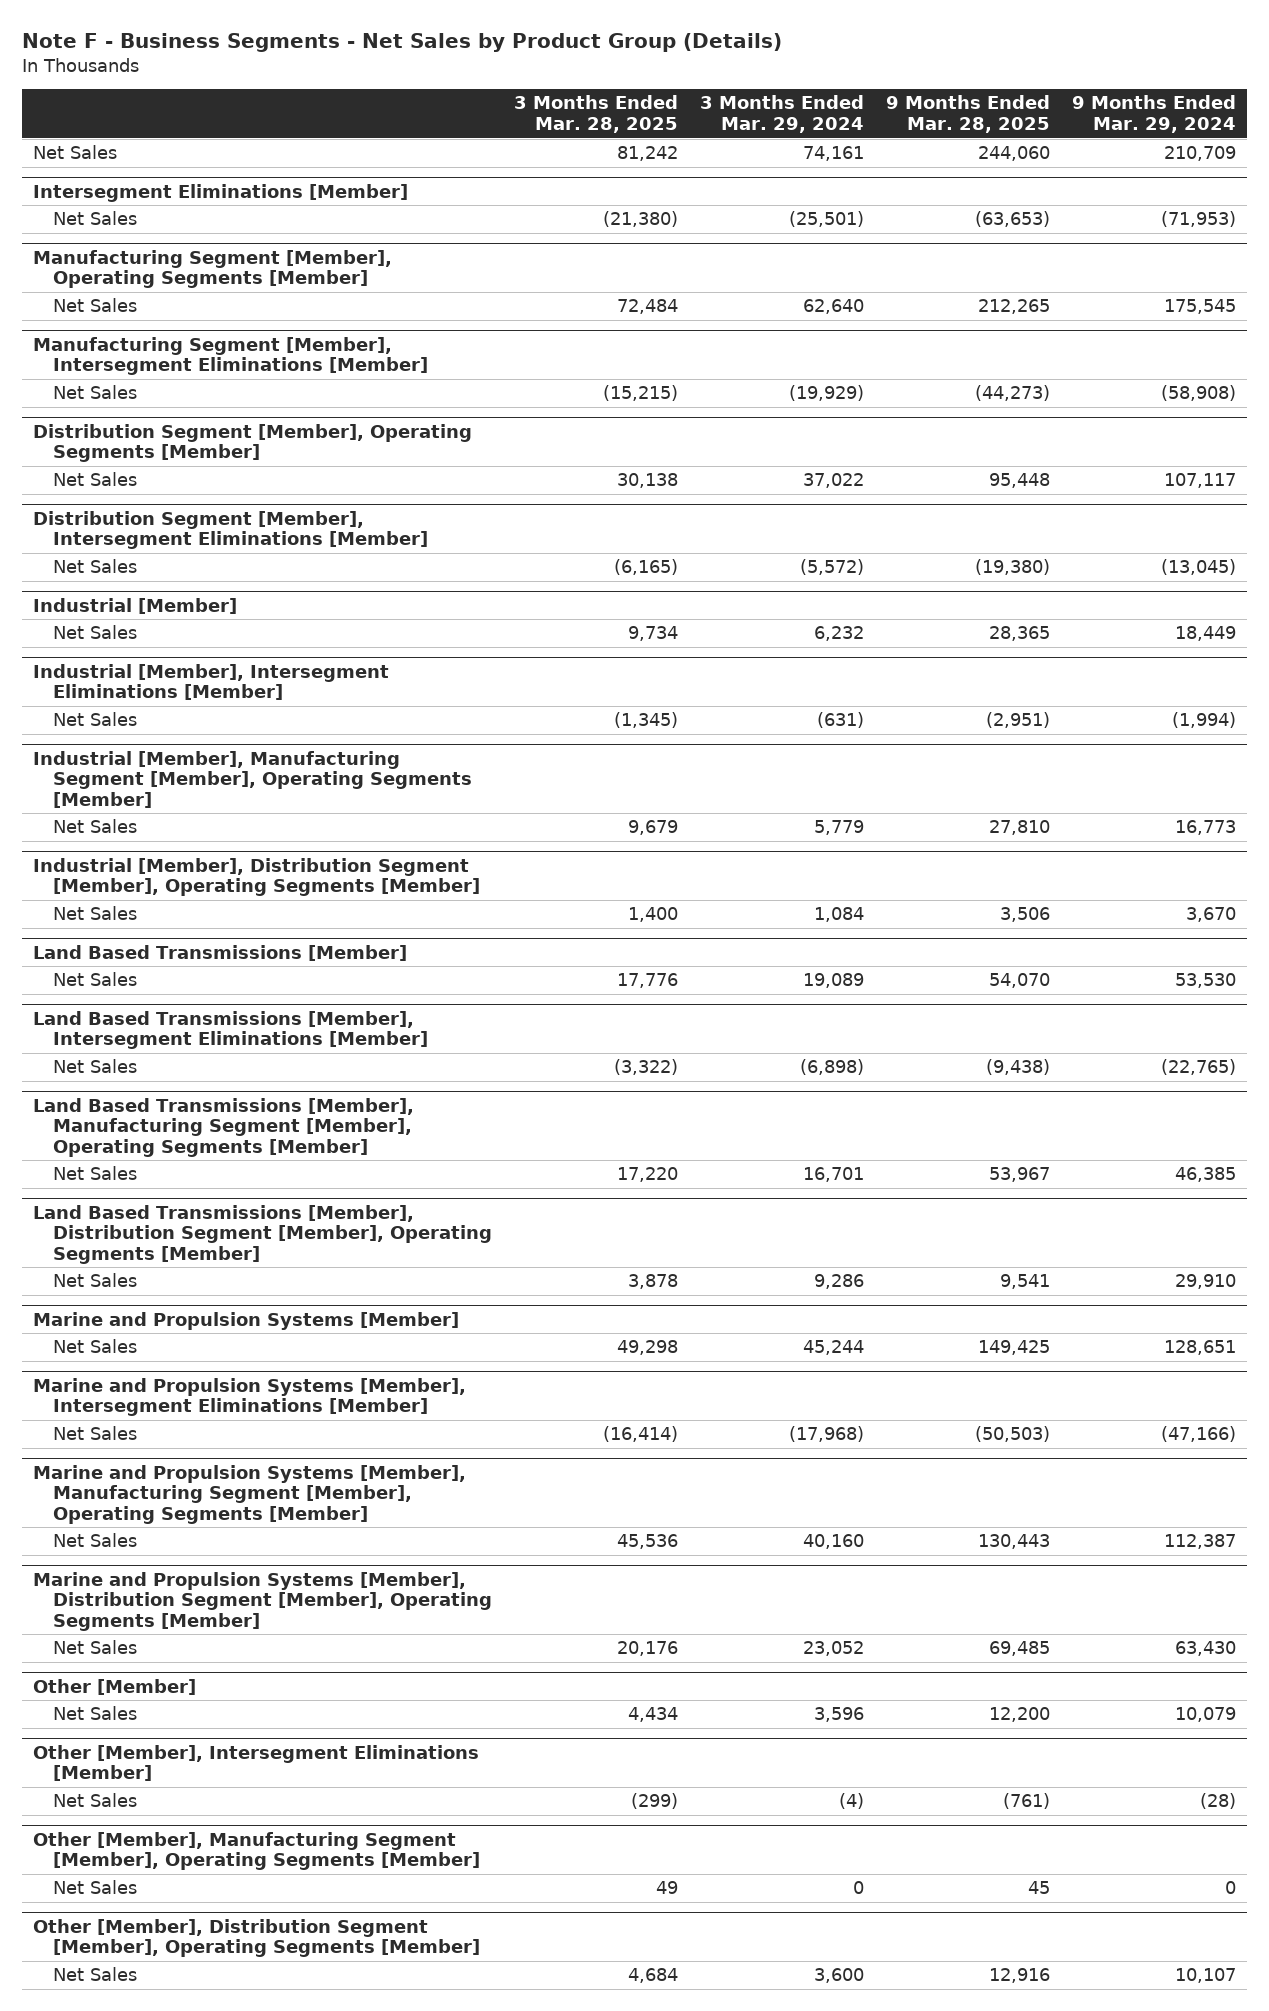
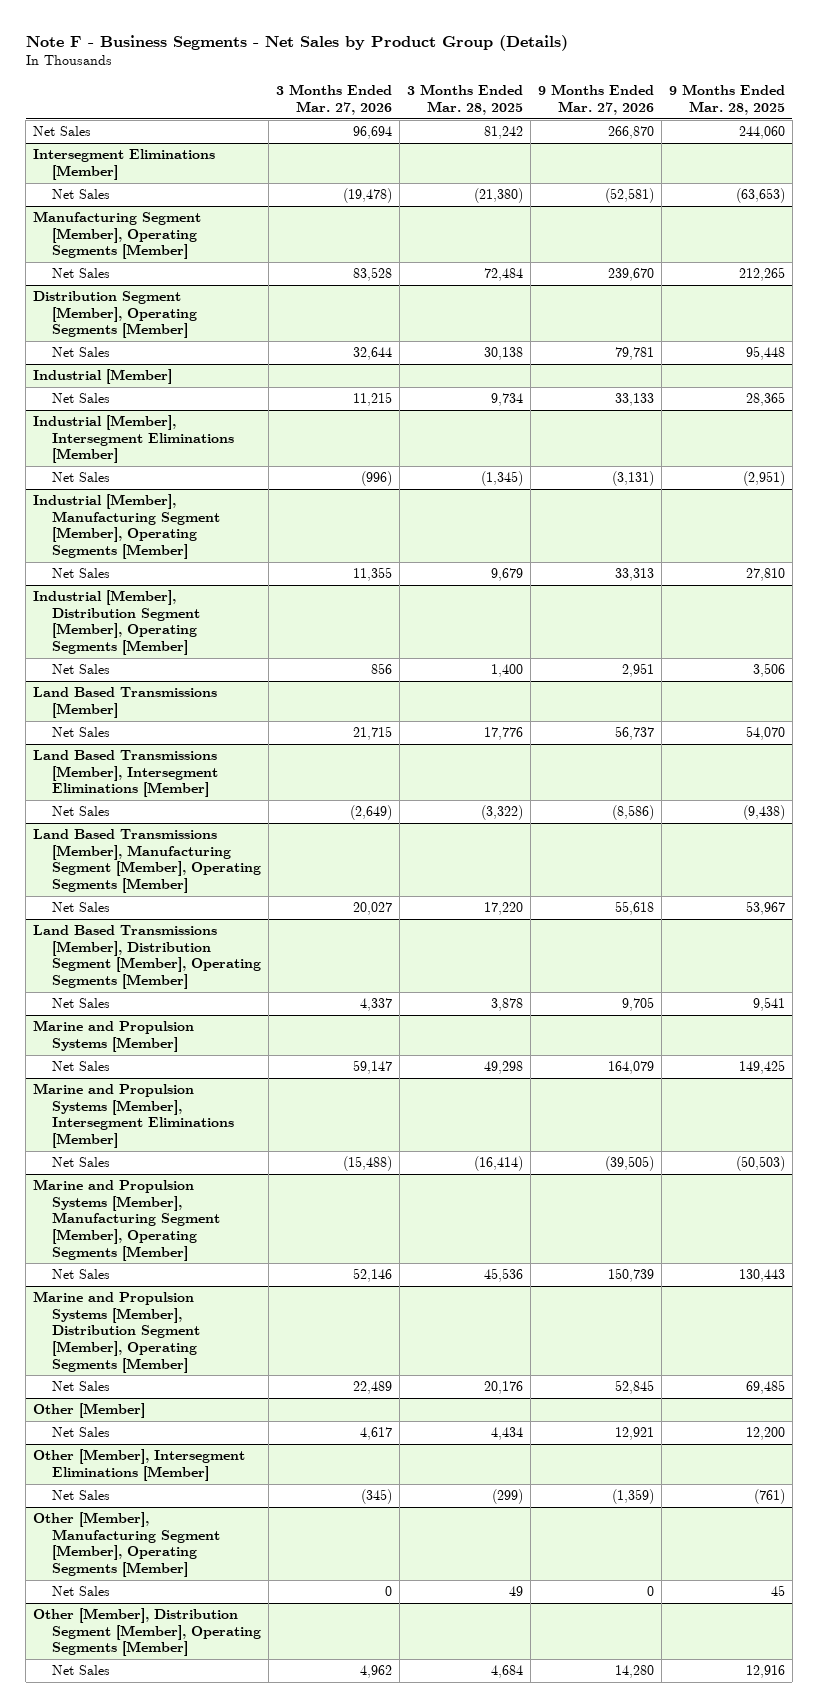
[699,95,864,133] 3 Months Ended Mar. 29, 2024 -> none
[1072,95,1237,133] 9 Months Ended Mar. 29, 2024 -> none
none -> [276,84,393,116] 3 Months Ended Mar. 27, 2026
none -> [538,84,655,116] 9 Months Ended Mar. 27, 2026
[32,336,428,376] Manufacturing Segment [Member], Intersegment Eliminations [Member] -> none
[52,385,137,400] Net Sales -> none
[32,510,428,550] Distribution Segment [Member], Intersegment Eliminations [Member] -> none
[52,559,137,574] Net Sales -> none

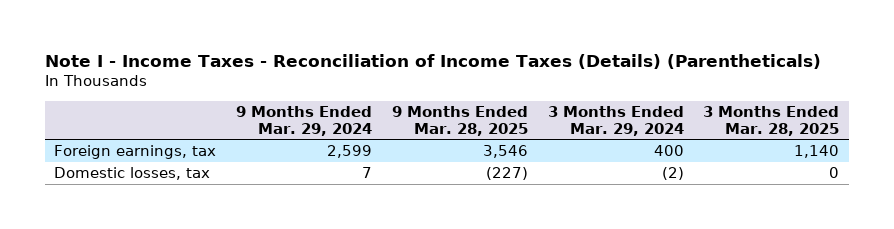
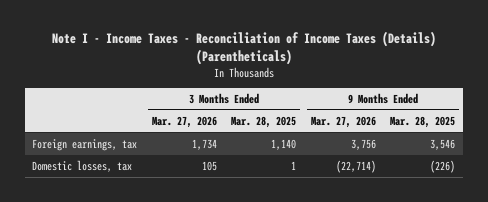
[236,105,373,136] 9 Months Ended Mar. 29, 2024 -> none
[547,105,684,136] 3 Months Ended Mar. 29, 2024 -> none
none -> [151,115,217,128] Mar. 27, 2026
none -> [310,115,376,128] Mar. 27, 2026
[485,167,528,181] (227) -> [430,159,456,173] (226)
[829,167,840,179] 0 -> [291,160,297,170] 1

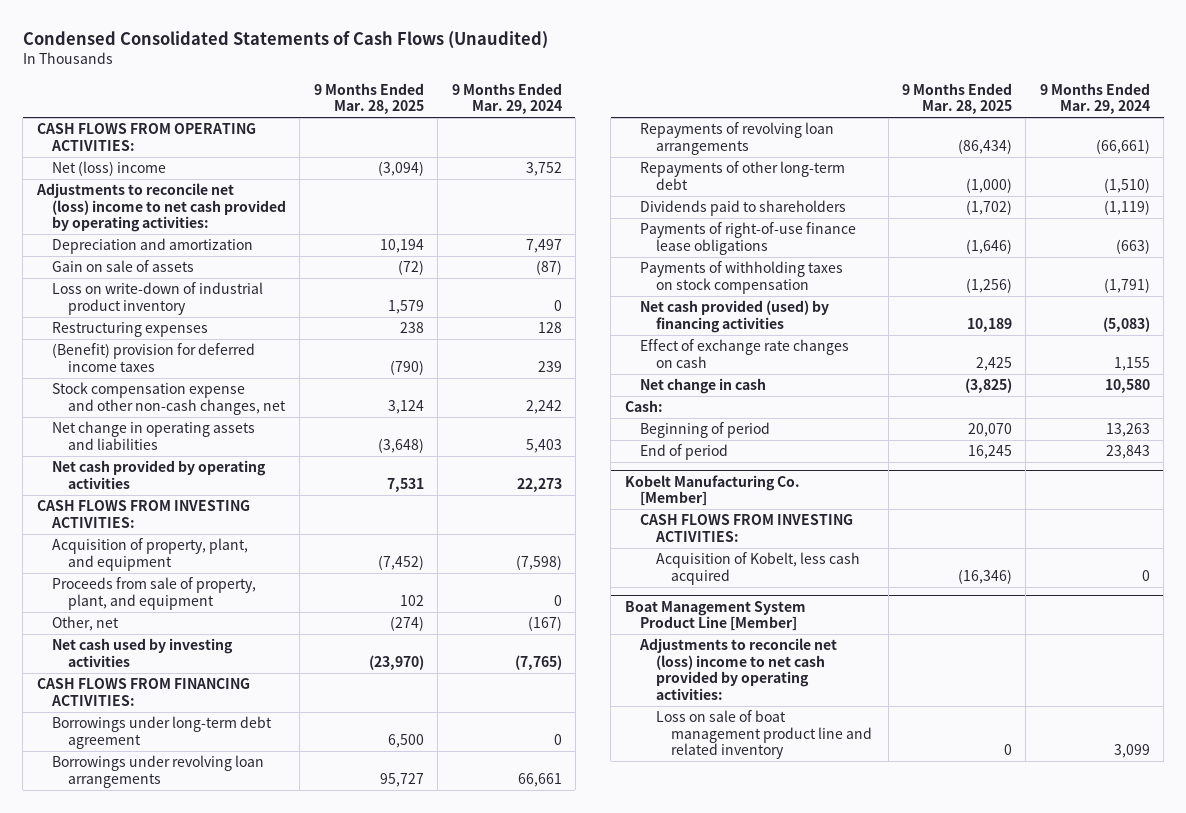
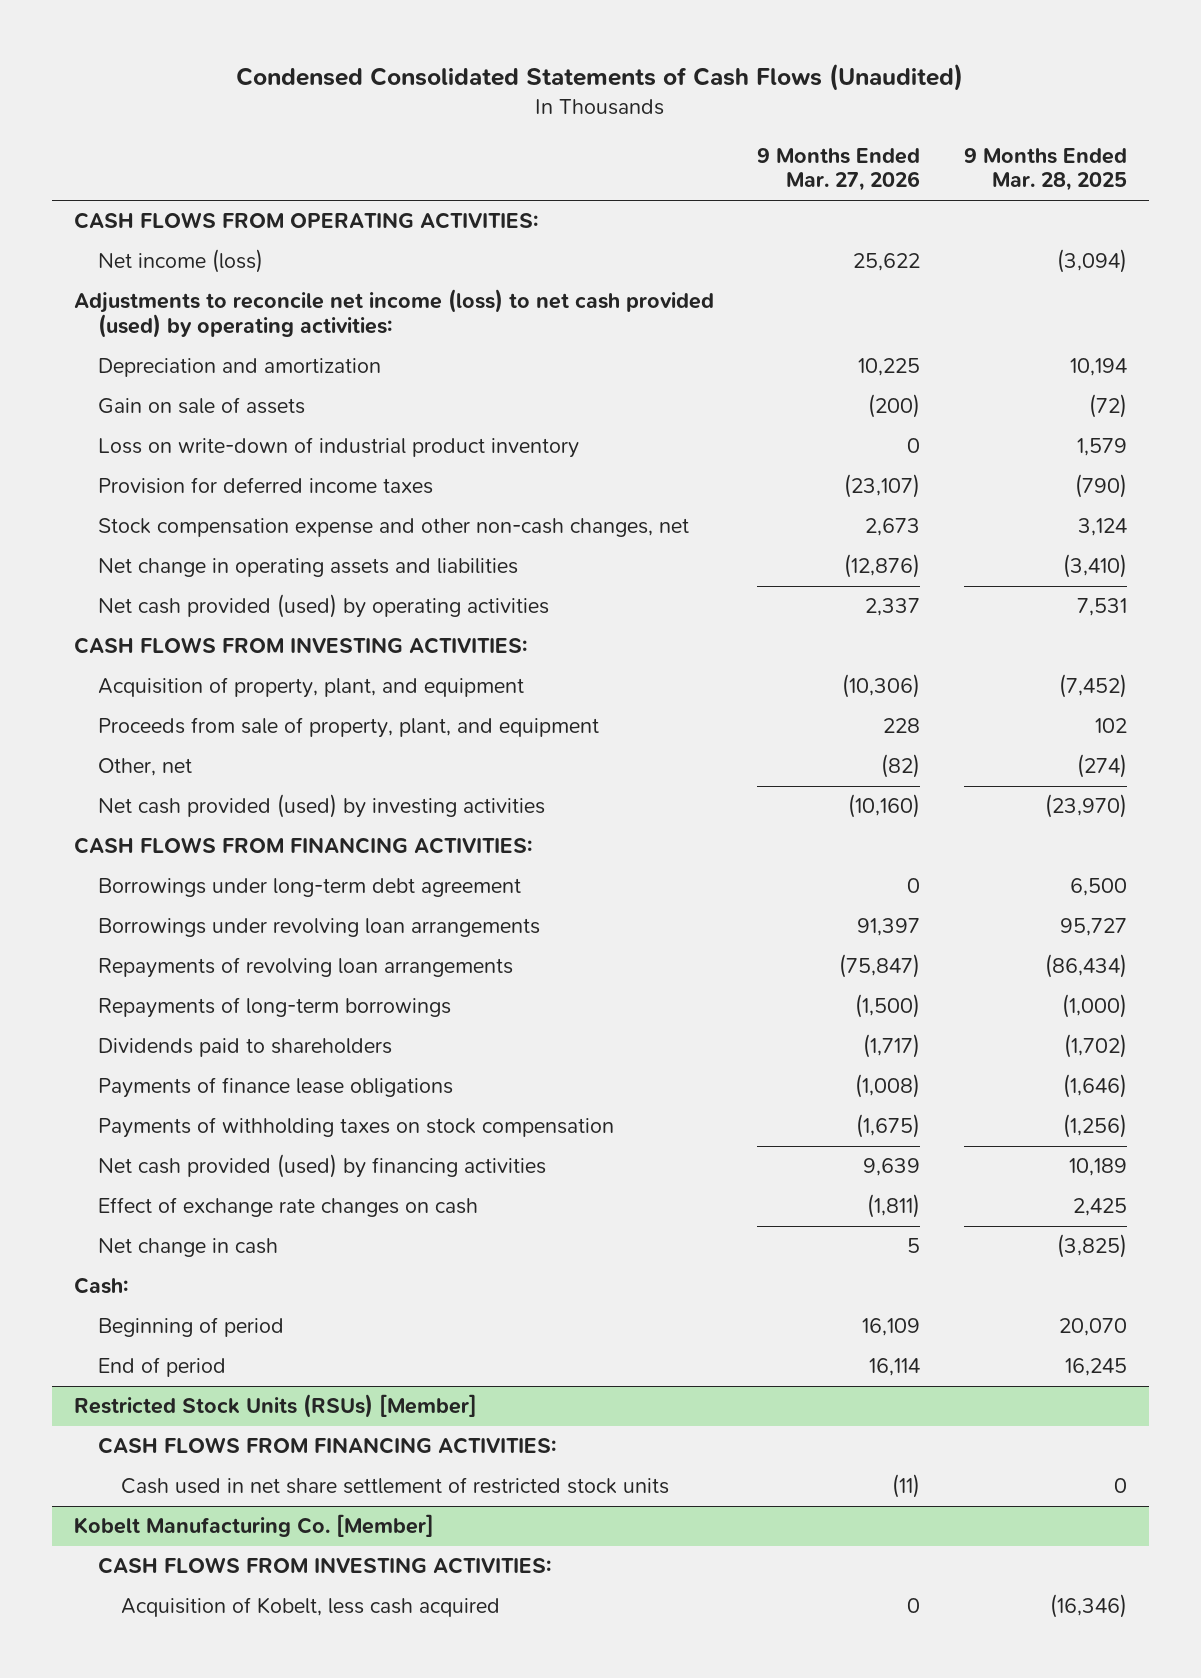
[451,82,562,115] 9 Months Ended Mar. 29, 2024 -> none
none -> [757,147,921,192] 9 Months Ended Mar. 27, 2026
[52,161,167,177] Net (loss) income -> [97,249,263,274] Net income (loss)
[35,183,287,233] Adjustments to reconcile net (loss) income to net cash provided by operating activities: -> [73,289,714,339] Adjustments to reconcile net income (loss) to net cash provided (used) by operating activities:
[52,322,209,338] Restructuring expenses -> none
[52,343,256,372] (Benefit) provision for deferred income taxes -> [97,477,433,495] Provision for deferred income taxes
[377,437,424,453] (3,648) -> [1062,554,1127,579] (3,410)
[52,460,267,489] Net cash provided by operating activities -> [97,594,549,619] Net cash provided (used) by operating activities
[52,638,234,667] Net cash used by investing activities -> [97,794,545,819] Net cash provided (used) by investing activities
[640,161,846,190] Repayments of other long-term debt -> [97,997,451,1019] Repayments of long-term borrowings
[640,222,857,255] Payments of right-of-use finance lease obligations -> [97,1077,453,1099] Payments of finance lease obligations
none -> [73,1394,477,1419] Restricted Stock Units (RSUs) [Member]
none -> [97,1437,556,1455] CASH FLOWS FROM FINANCING ACTIVITIES:
none -> [121,1477,670,1495] Cash used in net share settlement of restricted stock units
[624,600,806,632] Boat Management System Product Line [Member] -> none
[639,638,838,700] Adjustments to reconcile net (loss) income to net cash provided by operating activities: -> none
[655,710,873,760] Loss on sale of boat management product line and related inventory -> none

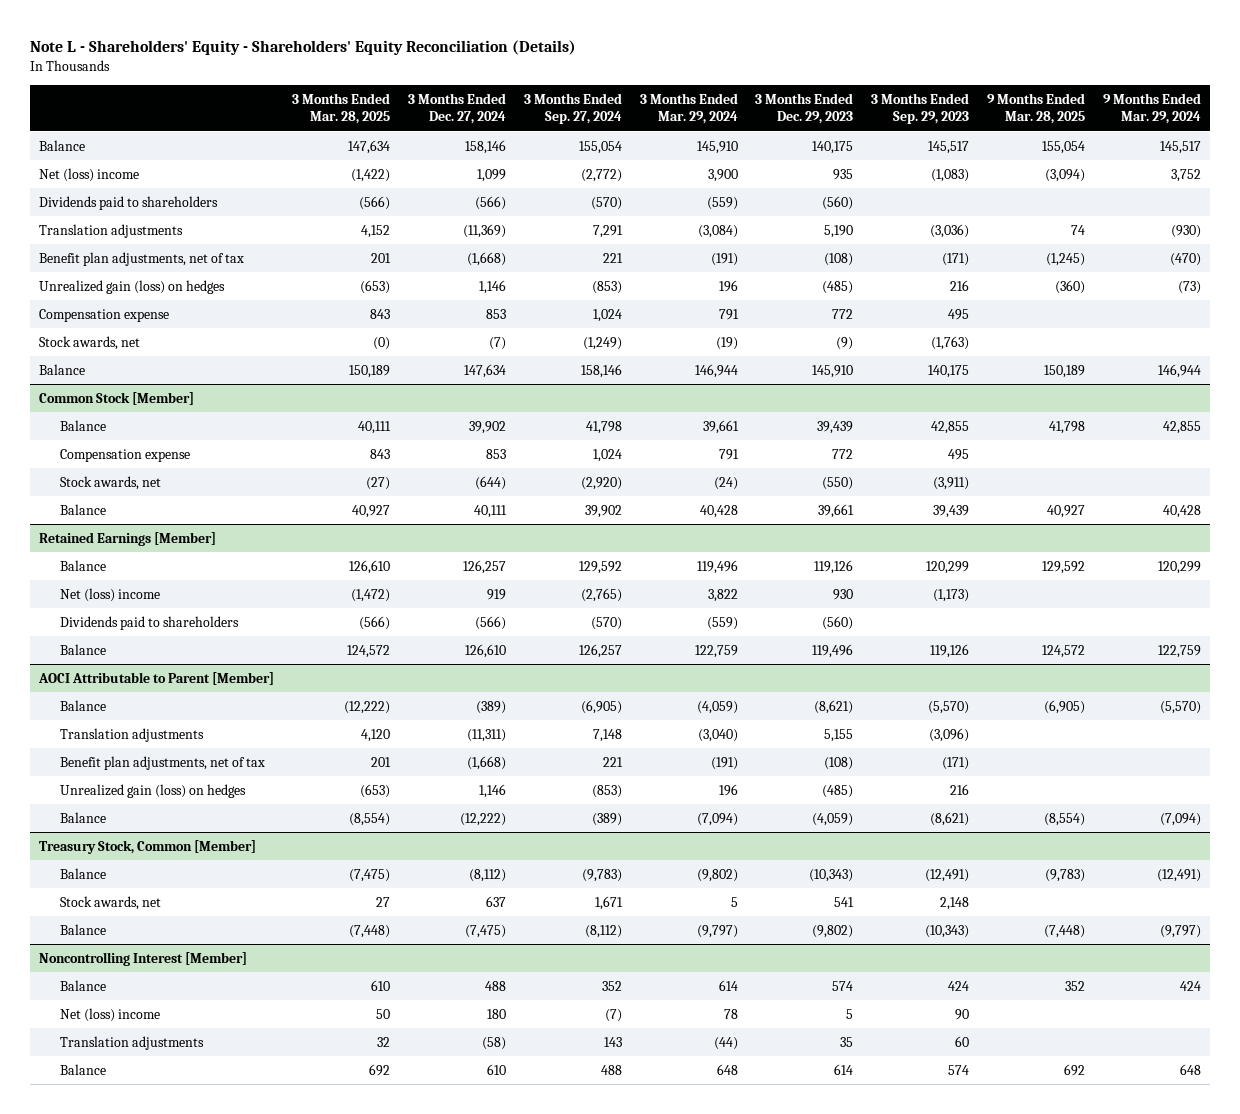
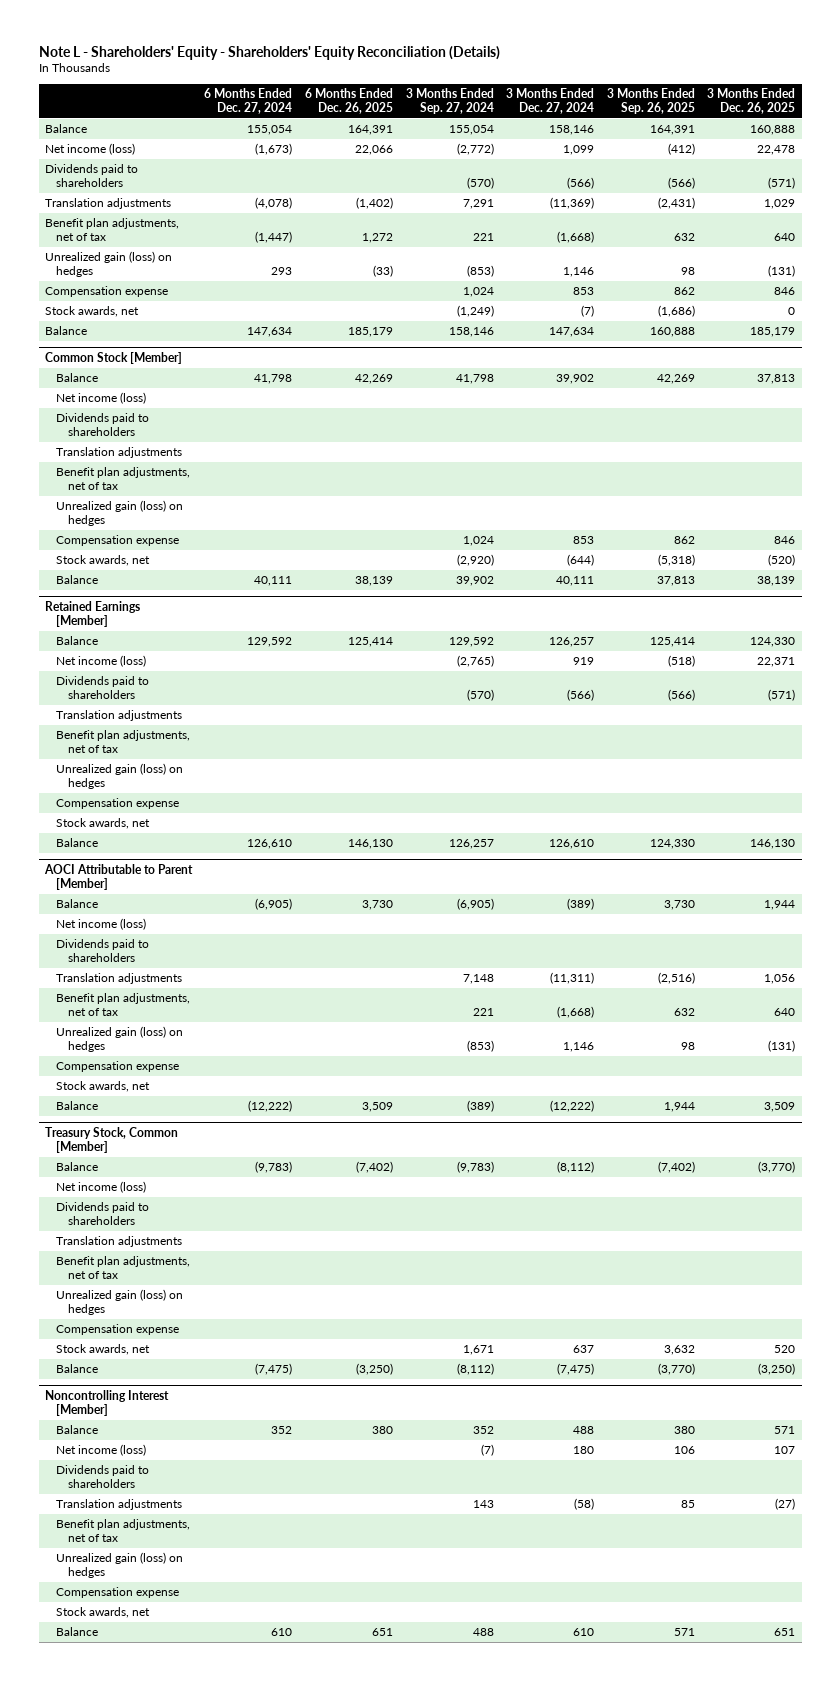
[291,92,390,125] 3 Months Ended Mar. 28, 2025 -> none
[639,92,738,125] 3 Months Ended Mar. 29, 2024 -> none
[755,92,854,125] 3 Months Ended Dec. 29, 2023 -> none
[871,92,970,125] 3 Months Ended Sep. 29, 2023 -> none
[987,92,1086,125] 9 Months Ended Mar. 28, 2025 -> none
[1103,92,1202,125] 9 Months Ended Mar. 29, 2024 -> none
none -> [204,88,293,114] 6 Months Ended Dec. 27, 2024
none -> [305,88,394,114] 6 Months Ended Dec. 26, 2025
none -> [606,88,695,114] 3 Months Ended Sep. 26, 2025
none -> [707,88,796,114] 3 Months Ended Dec. 26, 2025
[38,167,139,182] Net (loss) income -> [44,143,135,156] Net income (loss)
none -> [56,392,147,405] Net income (loss)
none -> [56,413,150,436] Dividends paid to shareholders
none -> [56,447,183,459] Translation adjustments
none -> [56,467,191,490] Benefit plan adjustments, net of tax
none -> [56,500,184,526] Unrealized gain (loss) on hedges
[59,587,160,602] Net (loss) income -> [56,655,147,668] Net income (loss)
none -> [56,710,183,722] Translation adjustments
none -> [56,730,191,753] Benefit plan adjustments, net of tax
none -> [56,763,184,789] Unrealized gain (loss) on hedges
none -> [56,798,180,810] Compensation expense
none -> [56,818,151,830] Stock awards, net
none -> [56,918,147,931] Net income (loss)
none -> [56,939,150,962] Dividends paid to shareholders
none -> [56,1061,180,1073] Compensation expense
none -> [56,1081,151,1093] Stock awards, net
none -> [56,1181,147,1194] Net income (loss)
none -> [56,1202,150,1225] Dividends paid to shareholders
none -> [56,1236,183,1248] Translation adjustments
none -> [56,1256,191,1279] Benefit plan adjustments, net of tax
none -> [56,1289,184,1315] Unrealized gain (loss) on hedges
none -> [56,1324,180,1336] Compensation expense
[59,1007,160,1022] Net (loss) income -> [56,1444,147,1457] Net income (loss)
none -> [56,1465,150,1488] Dividends paid to shareholders
none -> [56,1519,191,1542] Benefit plan adjustments, net of tax
none -> [56,1552,184,1578] Unrealized gain (loss) on hedges
none -> [56,1587,180,1599] Compensation expense
none -> [56,1607,151,1619] Stock awards, net

